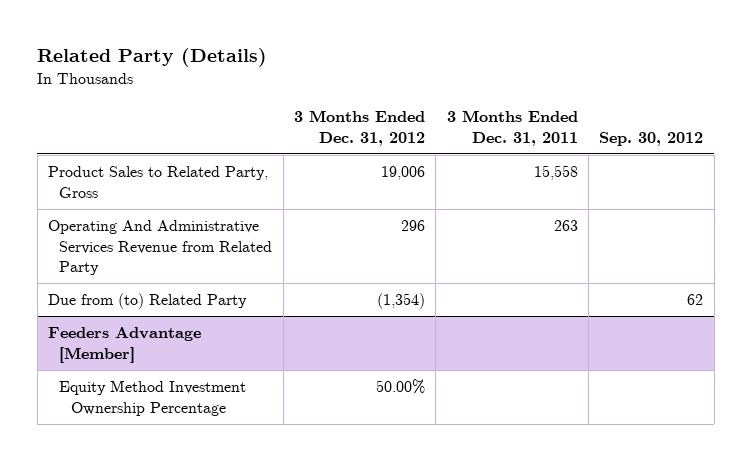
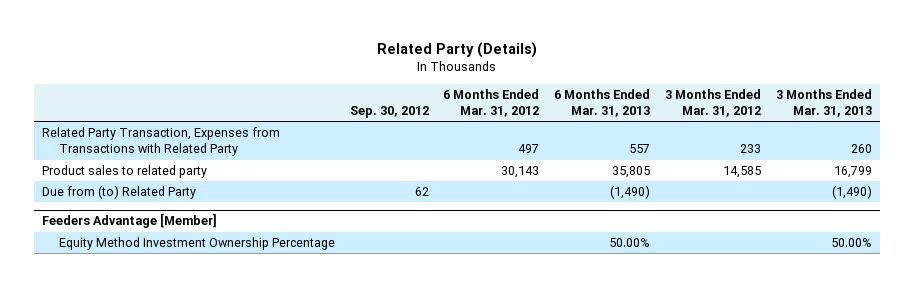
[293,109,425,146] 3 Months Ended Dec. 31, 2012 -> none
[446,109,578,146] 3 Months Ended Dec. 31, 2011 -> none
none -> [443,88,540,117] 6 Months Ended Mar. 31, 2012
none -> [554,88,651,117] 6 Months Ended Mar. 31, 2013
none -> [665,88,762,117] 3 Months Ended Mar. 31, 2012
none -> [776,88,873,117] 3 Months Ended Mar. 31, 2013
[47,220,273,276] Operating And Administrative Services Revenue from Related Party -> none
[47,166,268,198] Product Sales to Related Party, Gross -> [41,127,280,157] Related Party Transaction, Expenses from Transactions with Related Party
none -> [41,165,207,179] Product sales to related party

